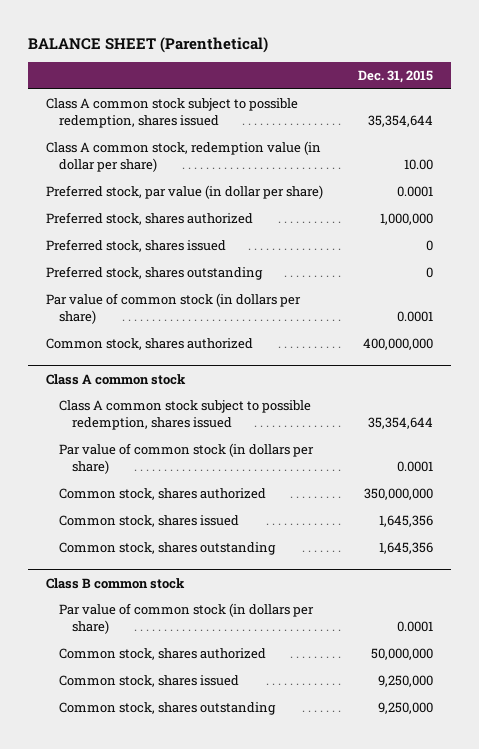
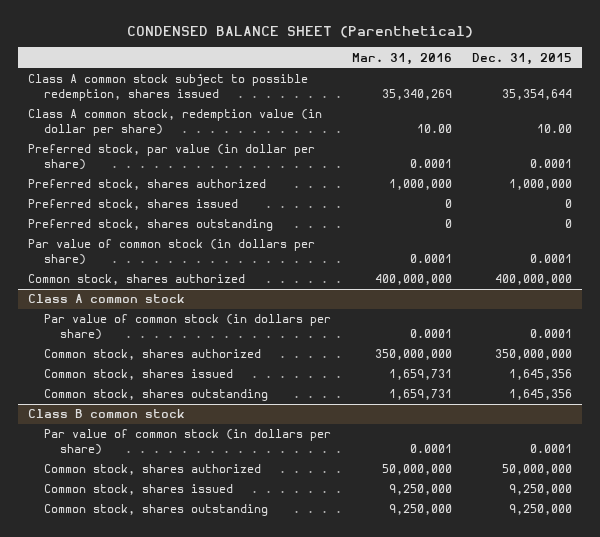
[28,36,269,53] BALANCE SHEET (Parenthetical) -> [127,25,474,38] CONDENSED BALANCE SHEET (Parenthetical)
none -> [351,52,452,65] Mar. 31, 2016
[59,400,312,430] Class A common stock subject to possible redemption, shares issued -> none

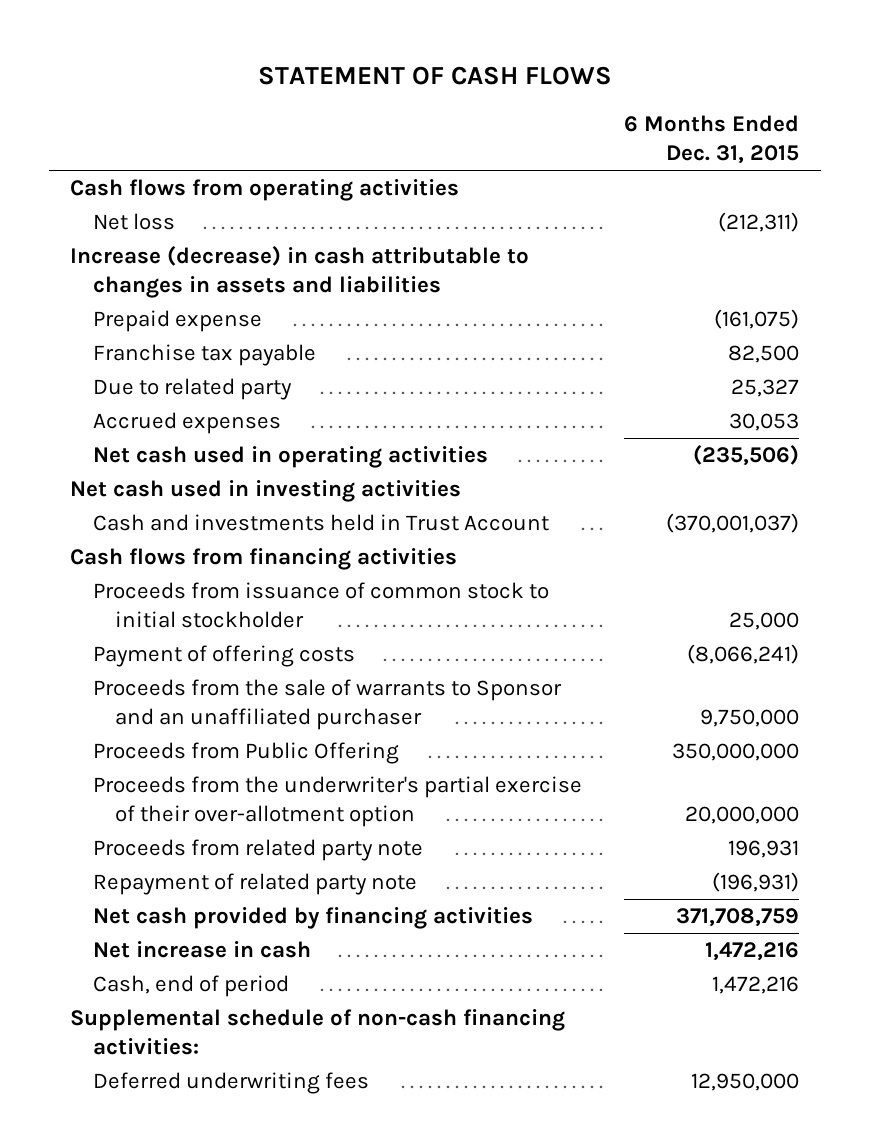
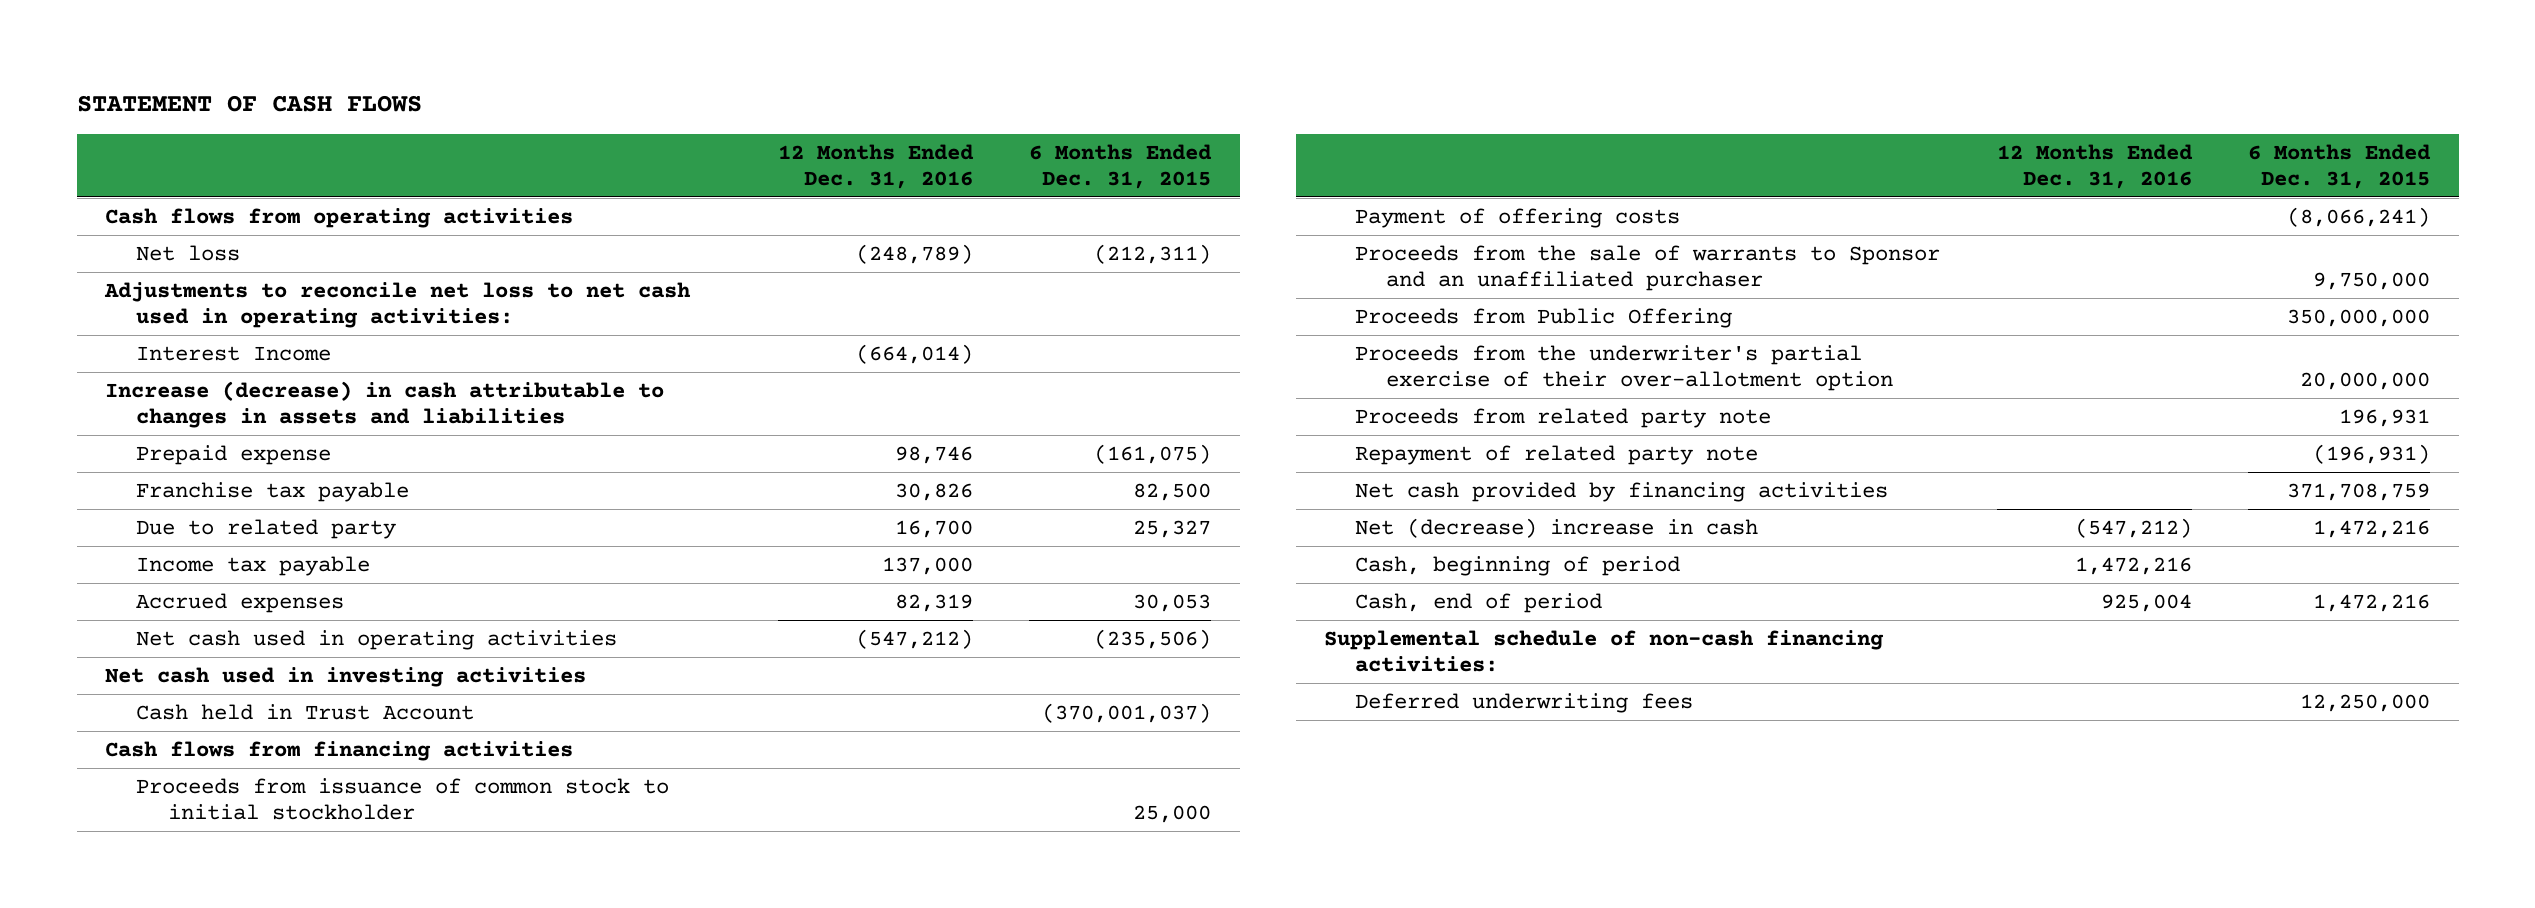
none -> [777,143,974,189] 12 Months Ended Dec. 31, 2016
none -> [104,282,692,328] Adjustments to reconcile net loss to net cash used in operating activities:
none -> [136,346,332,362] Interest Income
none -> [136,556,371,577] Income tax payable
[92,514,549,532] Cash and investments held in Trust Account -> [136,704,475,721] Cash held in Trust Account
[92,941,311,959] Net increase in cash -> [1355,518,1759,539] Net (decrease) increase in cash
none -> [1355,556,1681,577] Cash, beginning of period
[691,1073,800,1092] 12,950,000 -> [2300,694,2431,713] 12,250,000

